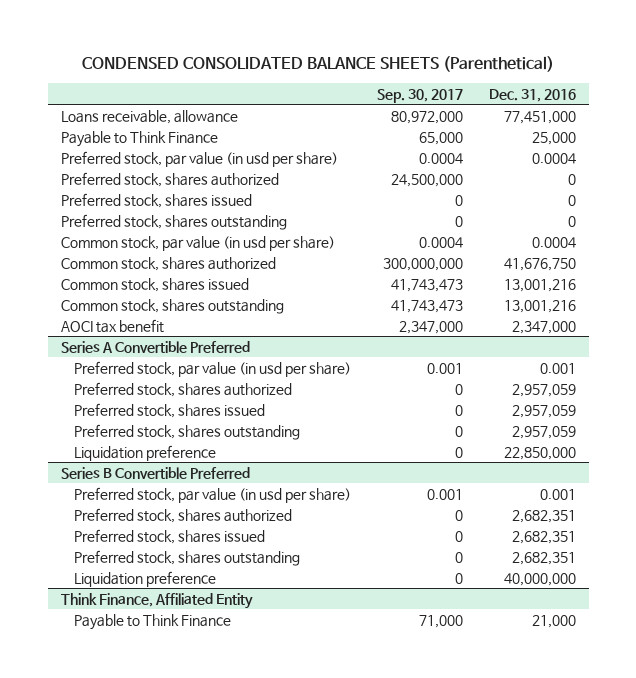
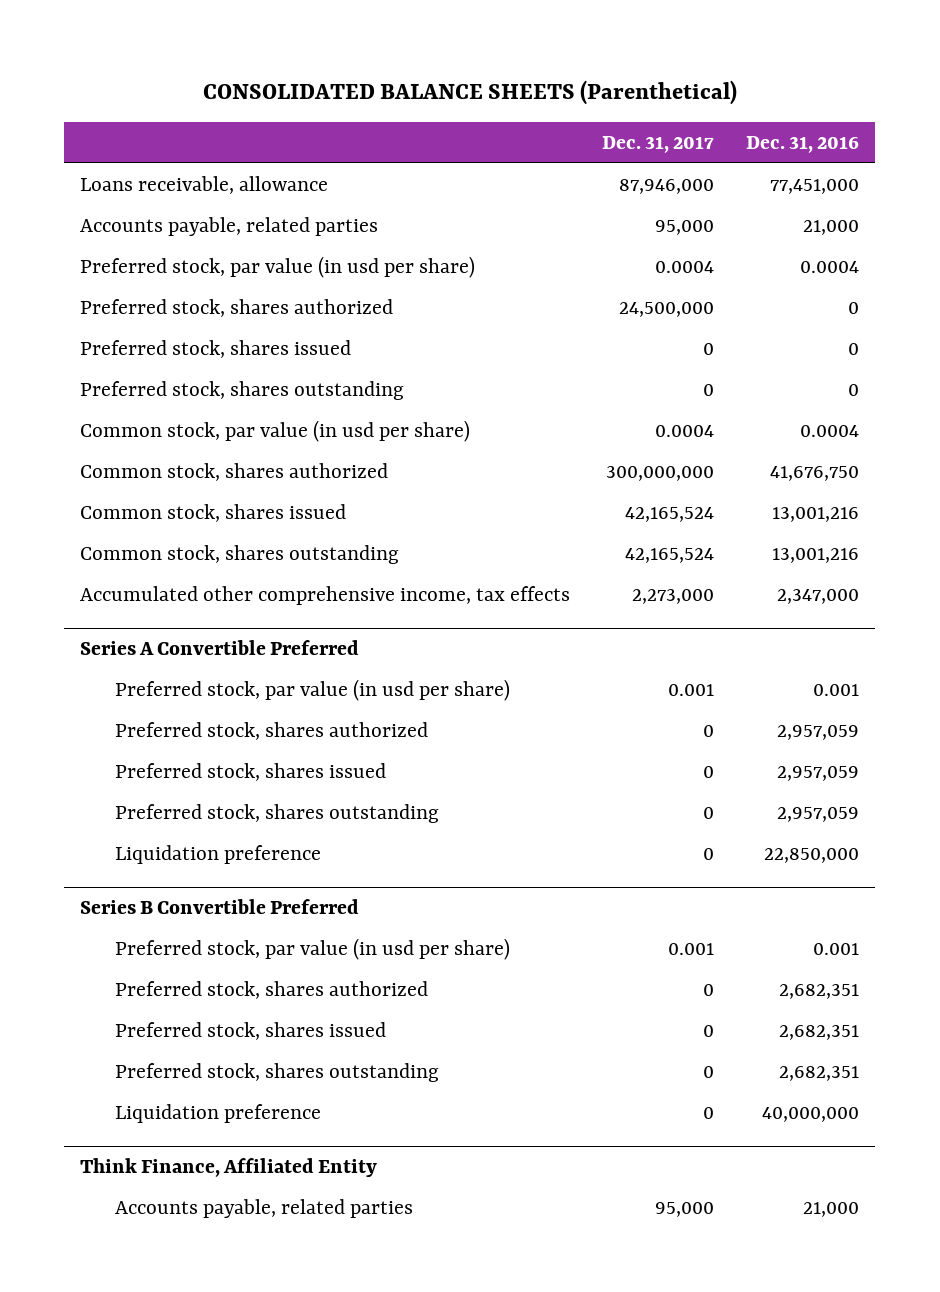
[82,56,555,73] CONDENSED CONSOLIDATED BALANCE SHEETS (Parenthetical) -> [202,80,737,106] CONSOLIDATED BALANCE SHEETS (Parenthetical)
[376,88,463,103] Sep. 30, 2017 -> none
none -> [602,135,715,153] Dec. 31, 2017
[60,130,218,147] Payable to Think Finance -> none
none -> [80,216,379,236] Accounts payable, related parties
[60,318,164,333] AOCI tax benefit -> [80,585,571,605] Accumulated other comprehensive income, tax effects
[73,613,231,630] Payable to Think Finance -> [115,1198,414,1218] Accounts payable, related parties

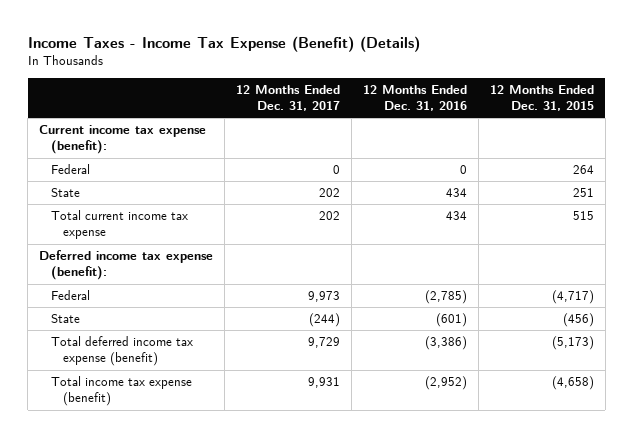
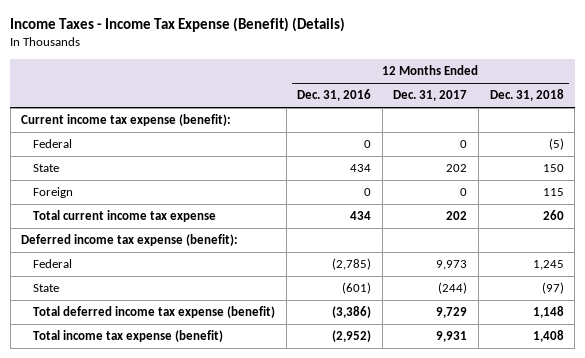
[489,85,594,112] 12 Months Ended Dec. 31, 2015 -> none
none -> [489,89,564,102] Dec. 31, 2018
none -> [33,187,74,199] Foreign

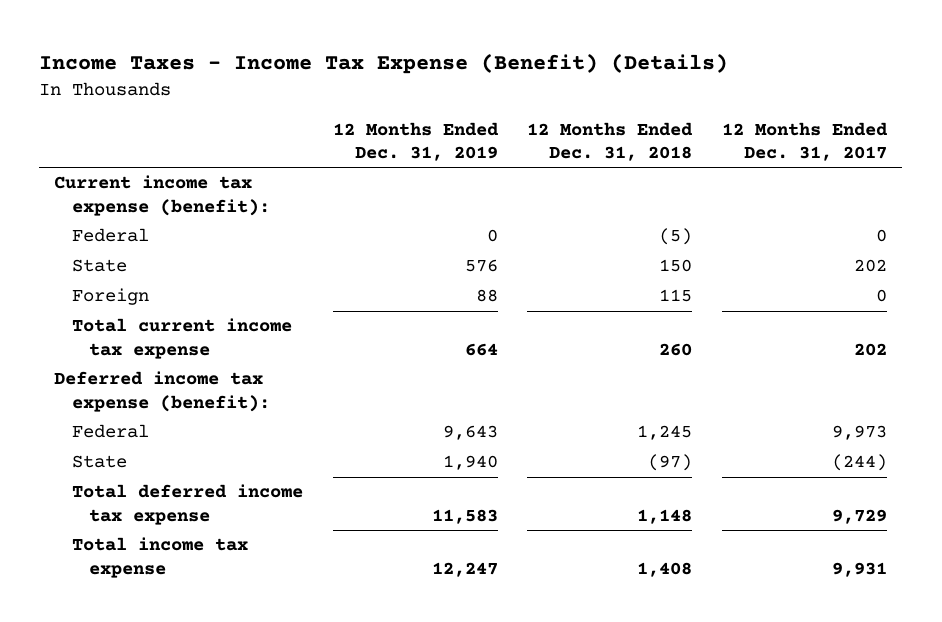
[297,89,372,102] Dec. 31, 2016 -> none
none -> [332,121,499,162] 12 Months Ended Dec. 31, 2019
[33,306,276,319] Total deferred income tax expense (benefit) -> [71,484,303,525] Total deferred income tax expense
[33,330,224,343] Total income tax expense (benefit) -> [71,537,248,578] Total income tax expense

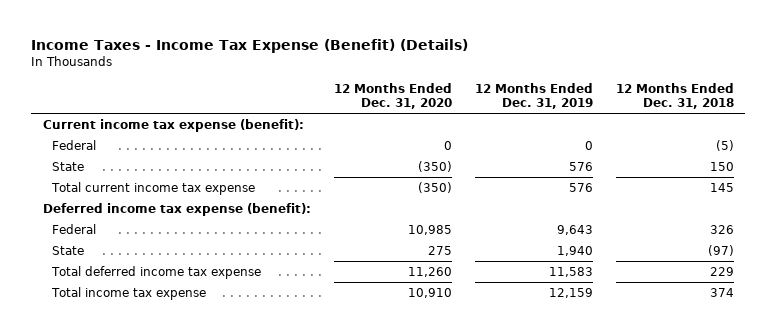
[722,121,889,162] 12 Months Ended Dec. 31, 2017 -> none
none -> [333,82,452,110] 12 Months Ended Dec. 31, 2020
[71,288,149,306] Foreign -> none
[464,342,498,356] 664 -> [568,182,593,192] 576
[659,342,693,356] 260 -> [709,182,734,192] 145
[637,425,693,441] 1,245 -> [709,224,734,234] 326
[637,508,693,524] 1,148 -> [709,266,734,276] 229
[431,561,498,577] 12,247 -> [548,287,593,298] 12,159
[637,561,693,577] 1,408 -> [709,287,734,297] 374

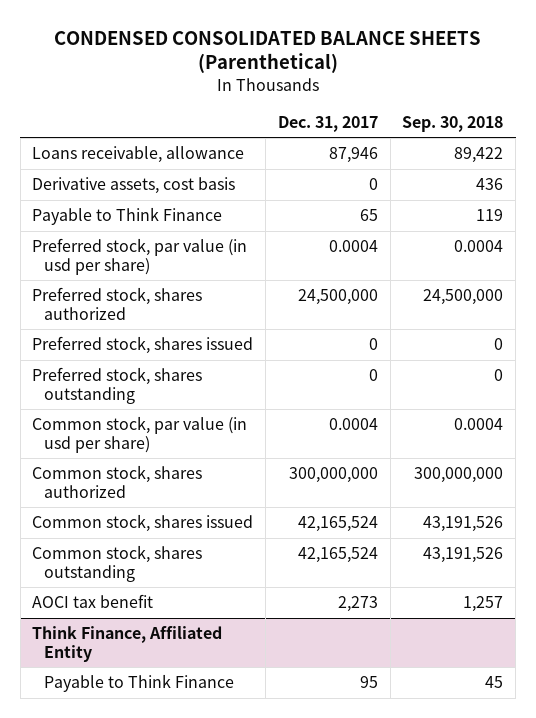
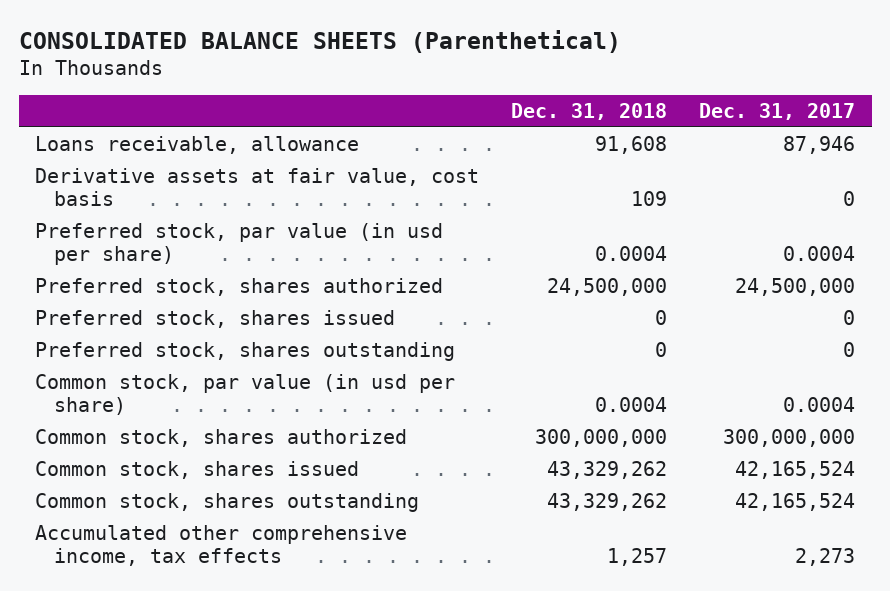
[53,30,481,74] CONDENSED CONSOLIDATED BALANCE SHEETS (Parenthetical) -> [18,29,621,53] CONSOLIDATED BALANCE SHEETS (Parenthetical)
[402,115,504,132] Sep. 30, 2018 -> none
none -> [511,102,668,120] Dec. 31, 2018
[32,207,223,226] Payable to Think Finance -> none
[32,177,236,195] Derivative assets, cost basis -> [34,168,479,206] Derivative assets at fair value, cost basis
[32,626,223,662] Think Finance, Affiliated Entity -> none
[44,674,235,693] Payable to Think Finance -> none
[32,594,154,609] AOCI tax benefit -> [34,525,407,566] Accumulated other comprehensive income, tax effects

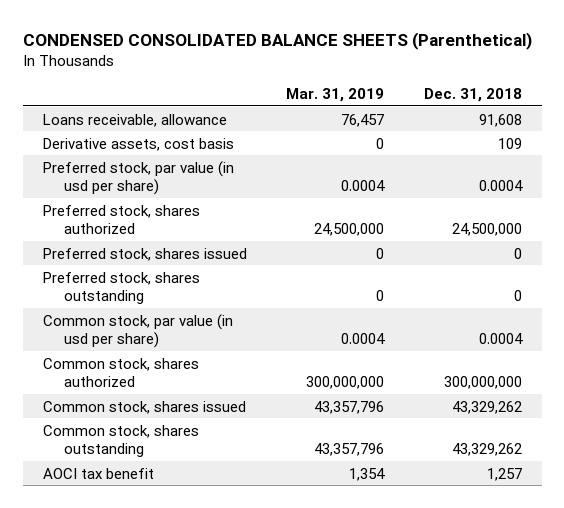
[18,29,621,53] CONSOLIDATED BALANCE SHEETS (Parenthetical) -> [22,31,532,50] CONDENSED CONSOLIDATED BALANCE SHEETS (Parenthetical)
[699,102,856,120] Dec. 31, 2017 -> none
none -> [286,87,385,102] Mar. 31, 2019
[34,168,479,206] Derivative assets at fair value, cost basis -> [42,137,234,151] Derivative assets, cost basis
[34,525,407,566] Accumulated other comprehensive income, tax effects -> [42,467,154,479] AOCI tax benefit

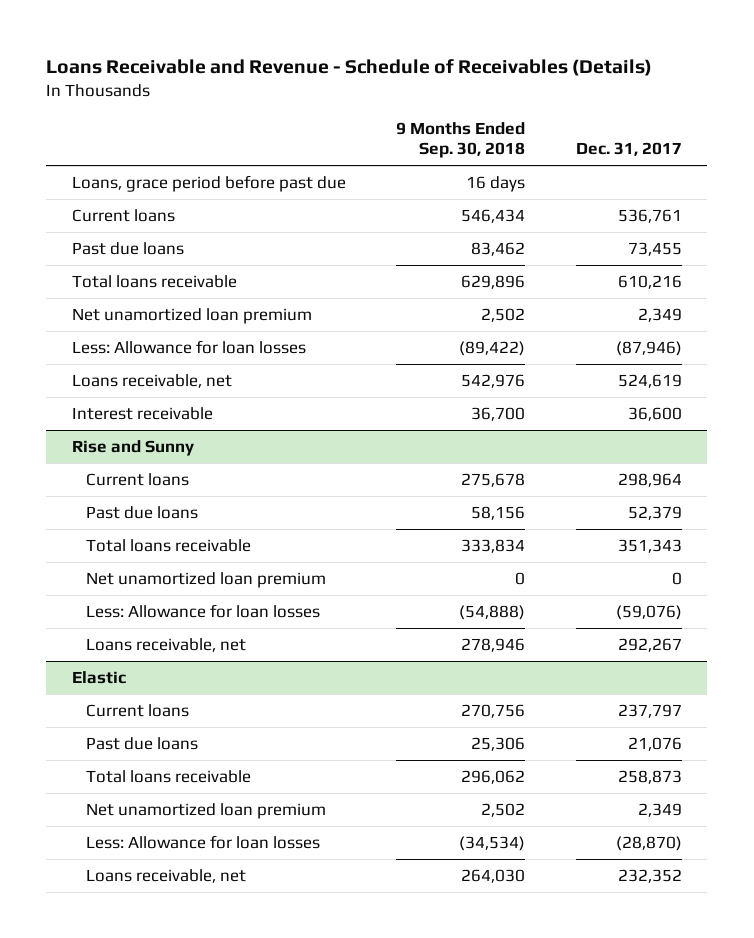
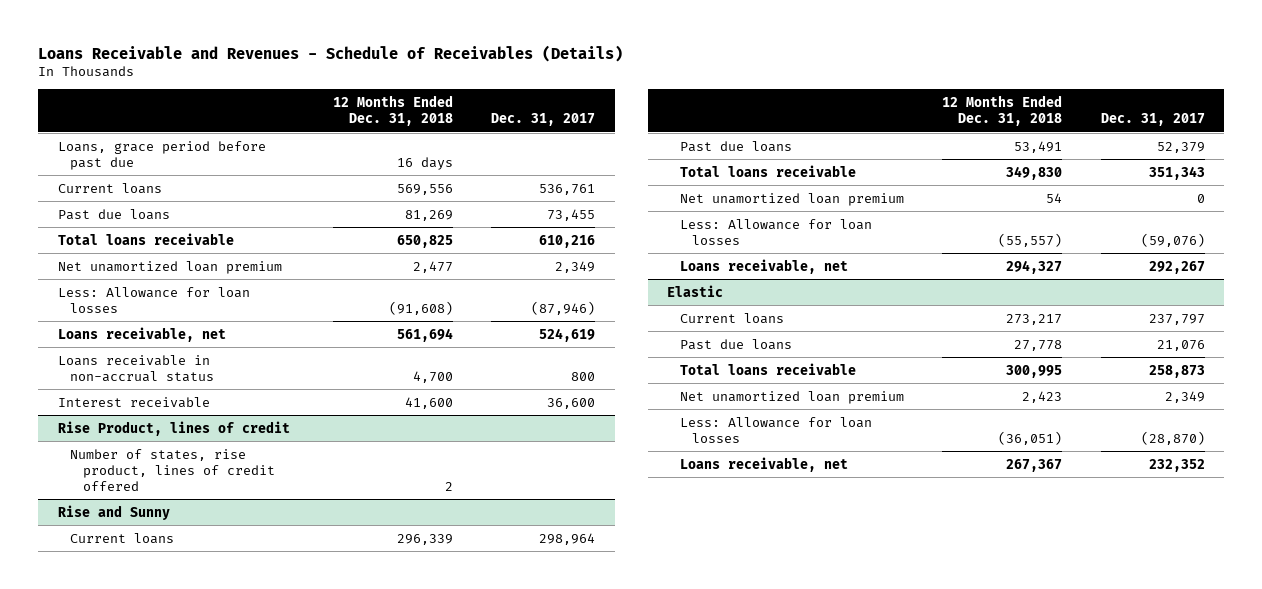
[46,58,653,76] Loans Receivable and Revenue - Schedule of Receivables (Details) -> [38,44,624,62] Loans Receivable and Revenues - Schedule of Receivables (Details)
[396,122,526,159] 9 Months Ended Sep. 30, 2018 -> none
none -> [332,95,453,127] 12 Months Ended Dec. 31, 2018
none -> [57,354,215,382] Loans receivable in non-accrual status
none -> [57,420,290,436] Rise Product, lines of credit
none -> [70,448,275,491] Number of states, rise product, lines of credit offered

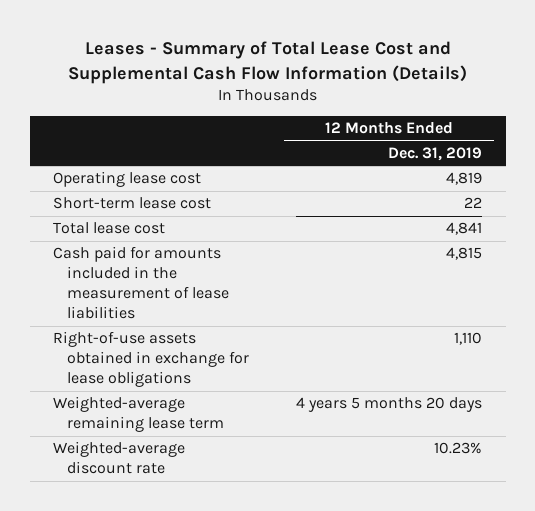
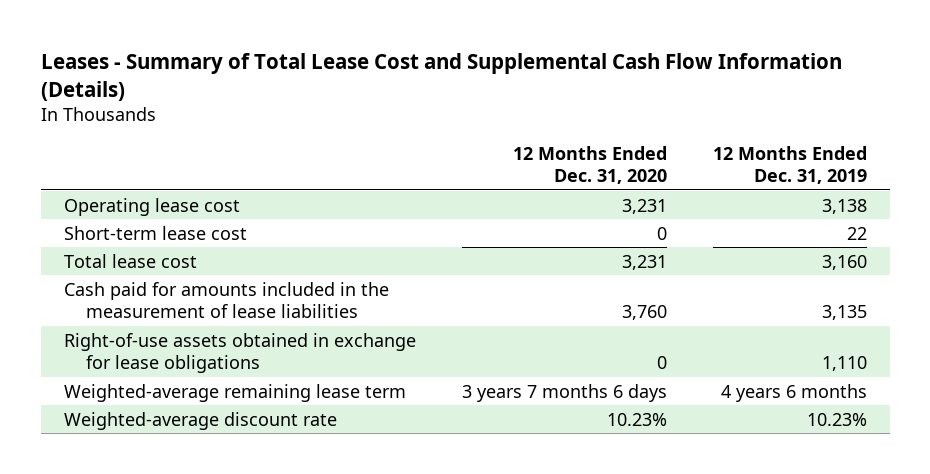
none -> [512,145,667,185] 12 Months Ended Dec. 31, 2020
[446,172,483,186] 4,819 -> [821,198,867,214] 3,138
[446,222,483,236] 4,841 -> [821,254,867,270] 3,160
[446,247,483,261] 4,815 -> [821,305,867,321] 3,135
[296,397,483,413] 4 years 5 months 20 days -> [720,383,867,402] 4 years 6 months

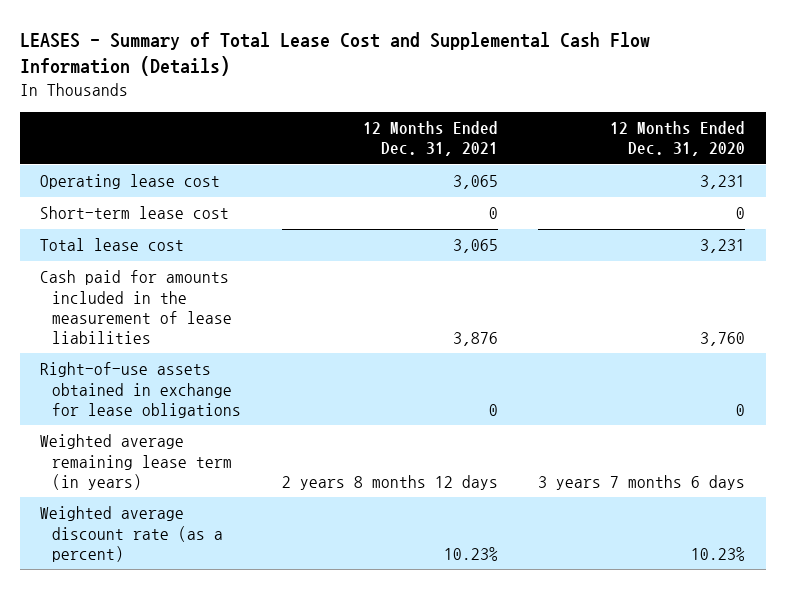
[40,52,842,101] Leases - Summary of Total Lease Cost and Supplemental Cash Flow Information (Details) -> [19,31,650,77] LEASES - Summary of Total Lease Cost and Supplemental Cash Flow Information (Details)
[712,145,867,185] 12 Months Ended Dec. 31, 2019 -> none
none -> [362,121,498,157] 12 Months Ended Dec. 31, 2021
[63,383,406,402] Weighted-average remaining lease term -> [39,434,232,490] Weighted average remaining lease term (in years)
[63,411,337,430] Weighted-average discount rate -> [39,506,223,562] Weighted average discount rate (as a percent)

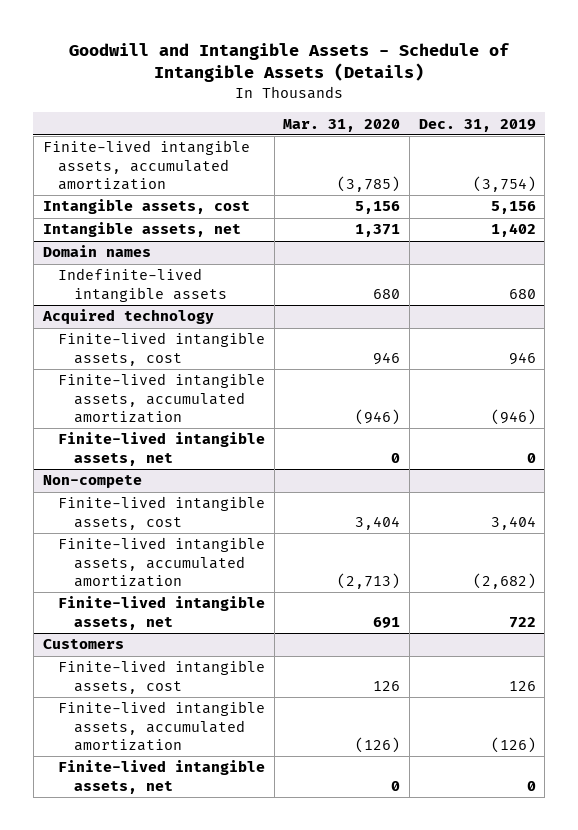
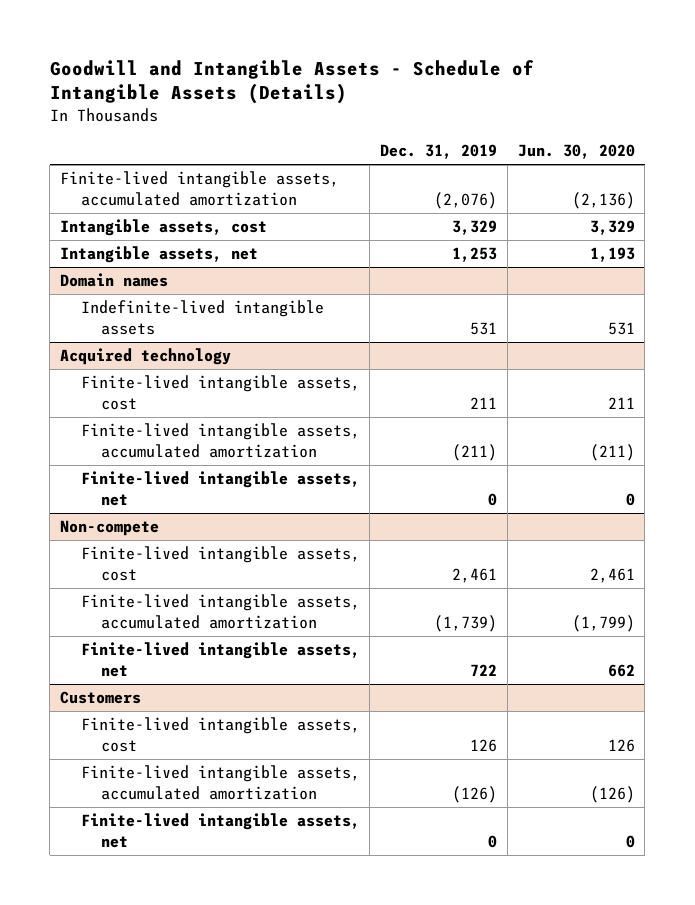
[283,118,401,132] Mar. 31, 2020 -> none
none -> [517,144,635,160] Jun. 30, 2020
[472,175,536,192] (3,754) -> [434,191,498,209] (2,076)
[490,201,536,215] 5,156 -> [452,220,498,236] 3,329
[490,223,536,238] 1,402 -> [452,247,498,263] 1,253
[508,288,536,299] 680 -> [470,321,498,335] 531
[508,351,536,365] 946 -> [470,396,498,409] 211
[490,408,536,425] (946) -> [452,443,498,461] (211)
[490,515,536,530] 3,404 -> [452,567,498,583] 2,461
[472,572,536,589] (2,682) -> [434,614,498,632] (1,739)

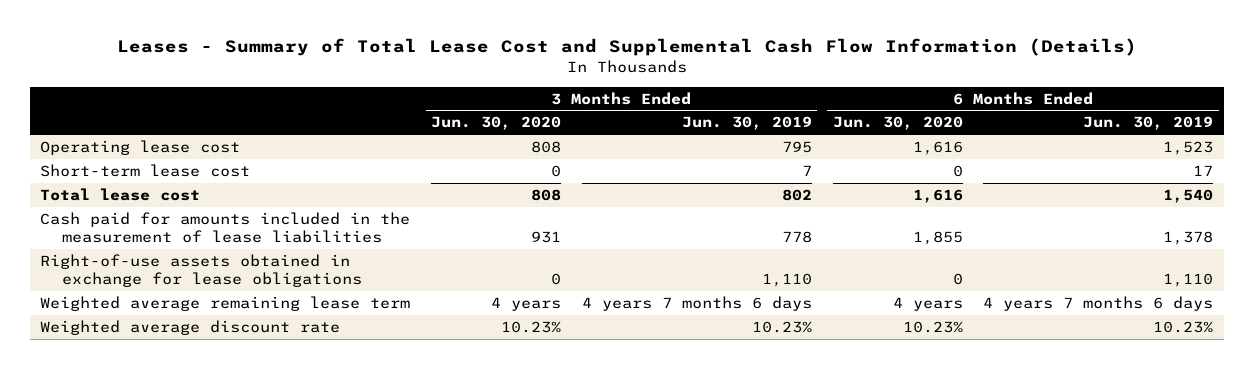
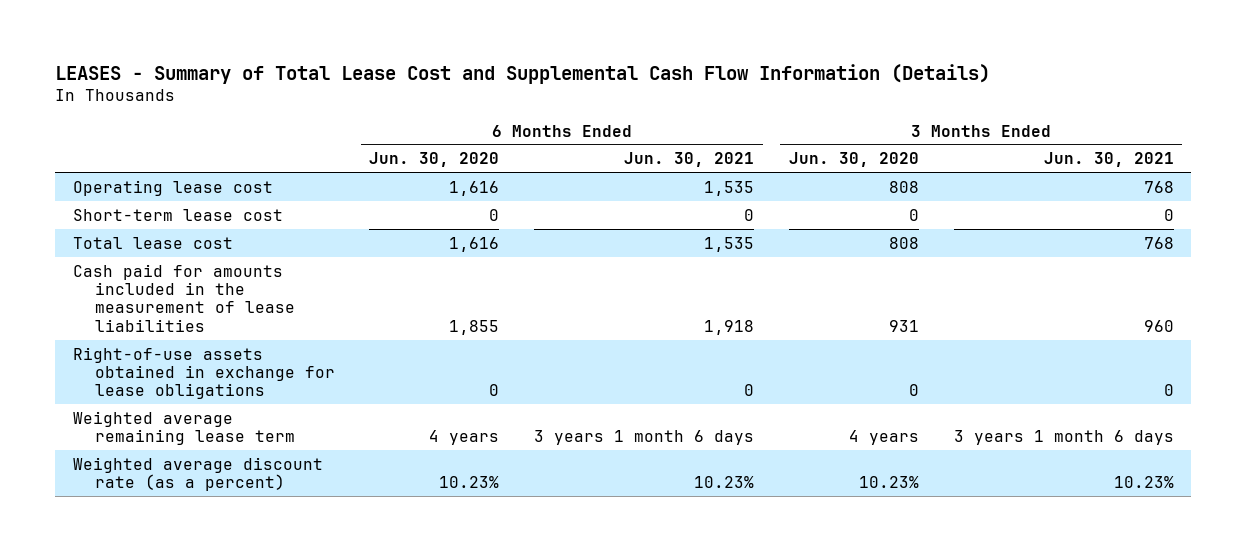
[116,38,1137,57] Leases - Summary of Total Lease Cost and Supplemental Cash Flow Information (Details) -> [55,63,991,84] LEASES - Summary of Total Lease Cost and Supplemental Cash Flow Information (Details)
[681,116,812,131] Jun. 30, 2019 -> none
[1083,116,1214,131] Jun. 30, 2019 -> none
none -> [624,152,755,168] Jun. 30, 2021
none -> [1043,152,1174,168] Jun. 30, 2021
[40,319,341,335] Weighted average discount rate -> [72,456,323,491] Weighted average discount rate (as a percent)

